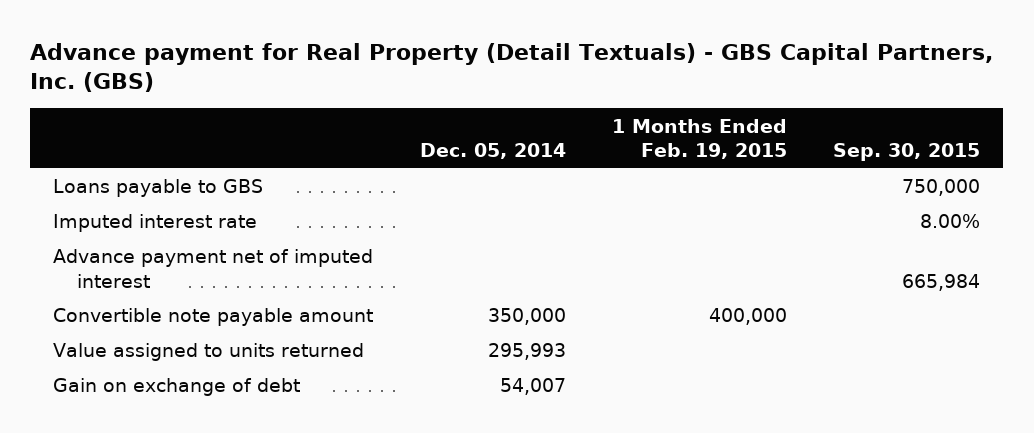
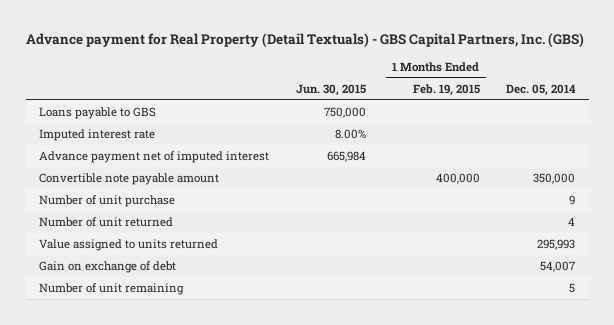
[833,143,981,162] Sep. 30, 2015 -> none
none -> [295,83,366,96] Jun. 30, 2015
none -> [39,195,176,208] Number of unit purchase
none -> [39,217,174,228] Number of unit returned
none -> [39,283,185,296] Number of unit remaining

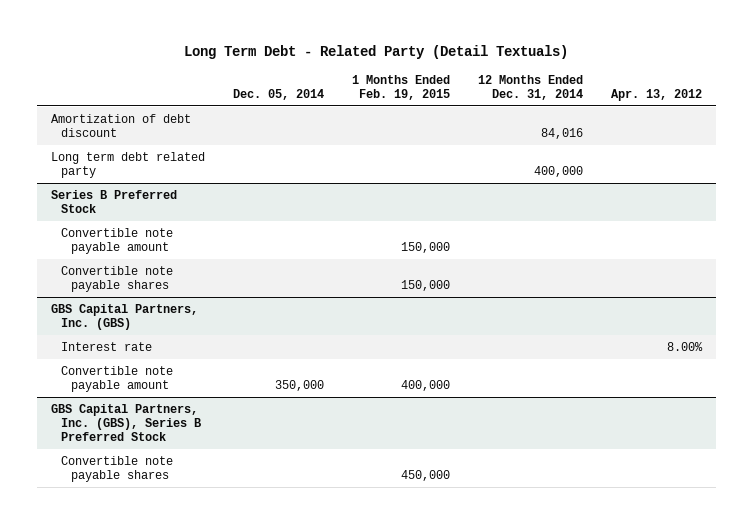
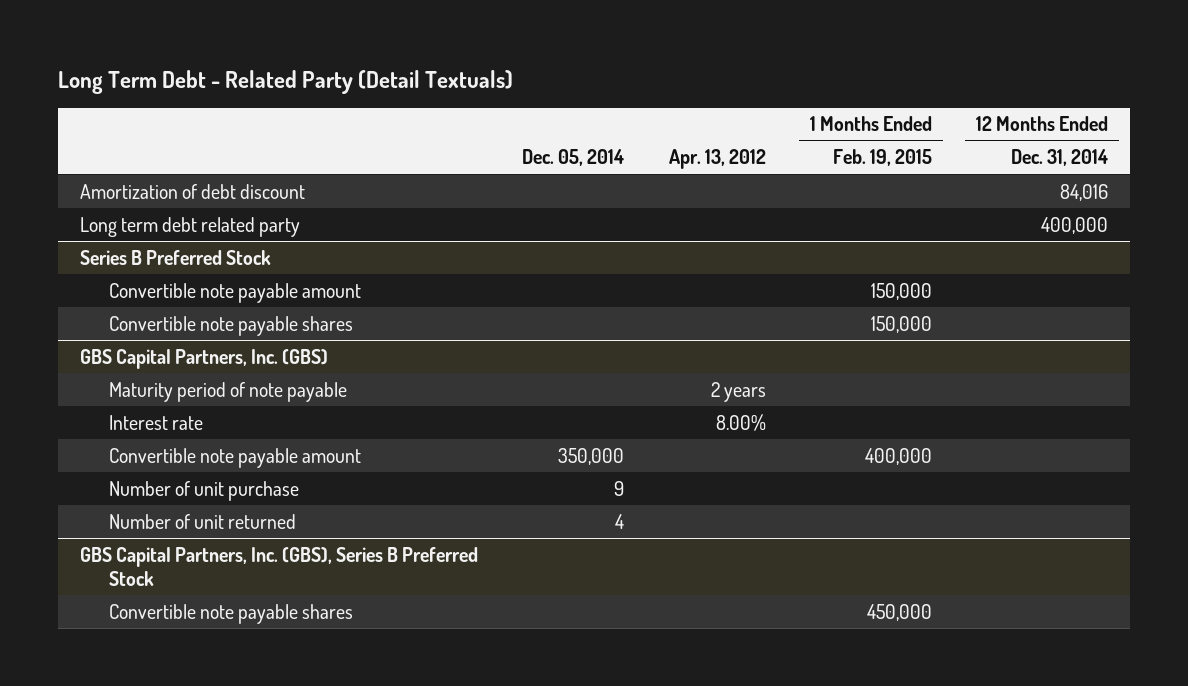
none -> [108,381,347,402] Maturity period of note payable
none -> [108,480,299,501] Number of unit purchase
none -> [108,513,296,529] Number of unit returned

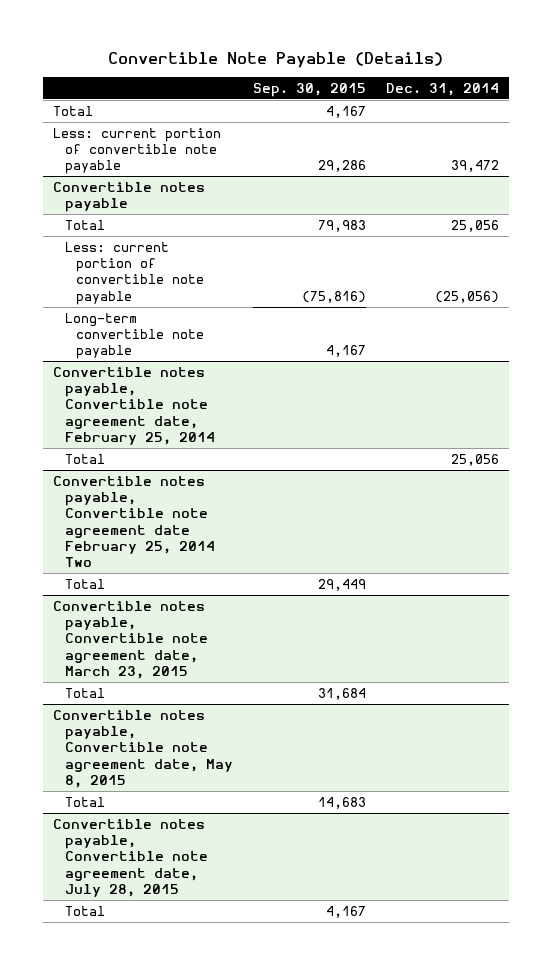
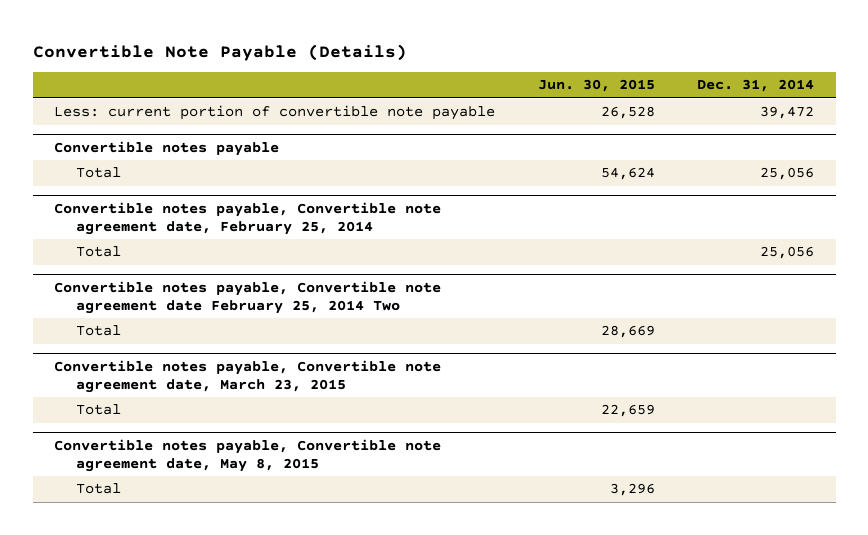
[252,82,366,97] Sep. 30, 2015 -> none
none -> [537,79,655,93] Jun. 30, 2015
[53,105,94,116] Total -> none
[64,241,205,305] Less: current portion of convertible note payable -> none
[64,312,205,360] Long-term convertible note payable -> none
[53,818,208,897] Convertible notes payable, Convertible note agreement date, July 28, 2015 -> none
[64,905,105,916] Total -> none

